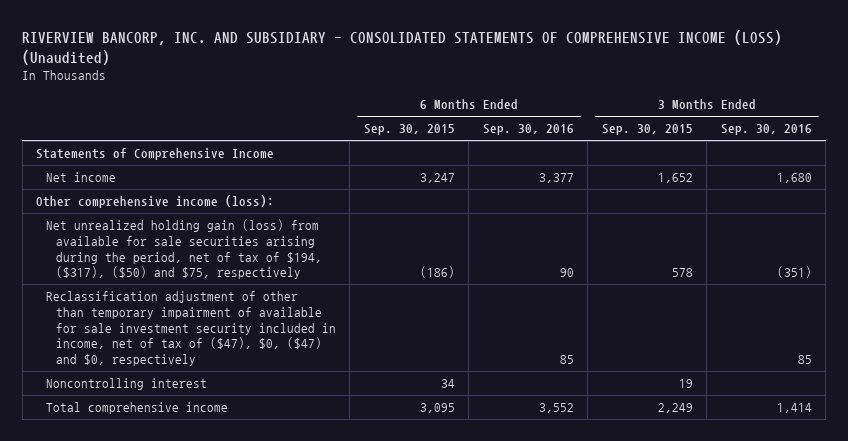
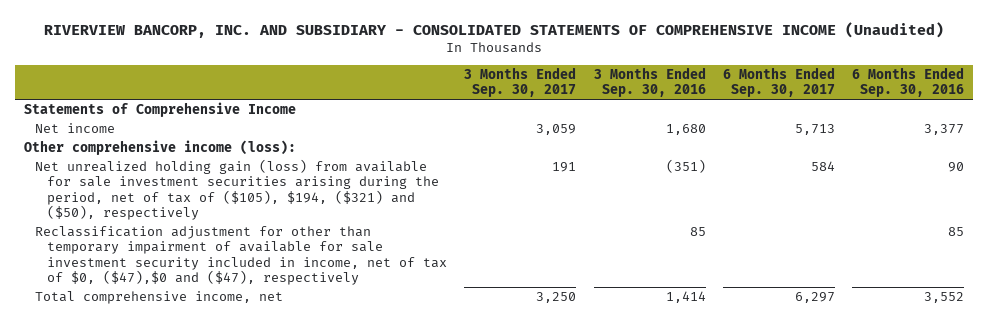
[22,29,783,65] RIVERVIEW BANCORP, INC. AND SUBSIDIARY - CONSOLIDATED STATEMENTS OF COMPREHENSIVE INCOME (LOSS) (Unaudited) -> [44,21,945,38] RIVERVIEW BANCORP, INC. AND SUBSIDIARY - CONSOLIDATED STATEMENTS OF COMPREHENSIVE INCOME (Unaudited)
[363,124,455,136] Sep. 30, 2015 -> none
[601,124,693,136] Sep. 30, 2015 -> none
none -> [464,66,577,98] 3 Months Ended Sep. 30, 2017
none -> [723,66,836,98] 6 Months Ended Sep. 30, 2017
[45,378,207,391] Noncontrolling interest -> none
[45,219,322,280] Net unrealized holding gain (loss) from available for sale securities arising during the period, net of tax of $194, ($317), ($50) and $75, respectively -> [35,158,440,221] Net unrealized holding gain (loss) from available for sale investment securities arising during the period, net of tax of ($105), $194, ($321) and ($50), respectively
[45,291,336,367] Reclassification adjustment of other than temporary impairment of available for sale investment security included in income, net of tax of ($47), $0, ($47) and $0, respectively -> [35,225,448,286] Reclassification adjustment for other than temporary impairment of available for sale investment security included in income, net of tax of $0, ($47),$0 and ($47), respectively
[45,402,228,415] Total comprehensive income -> [35,290,284,304] Total comprehensive income, net

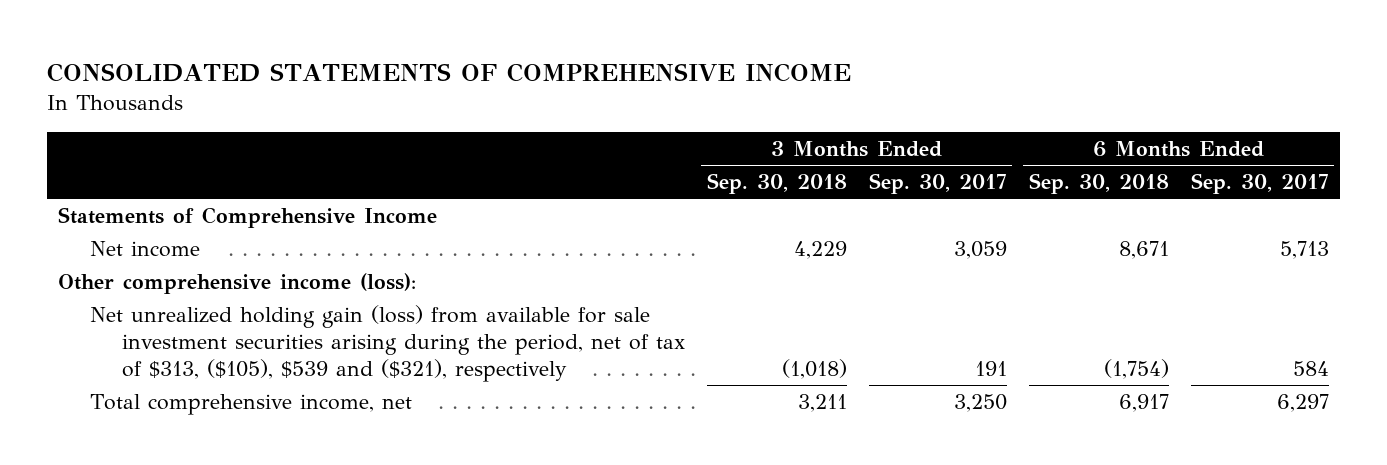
[44,21,945,38] RIVERVIEW BANCORP, INC. AND SUBSIDIARY - CONSOLIDATED STATEMENTS OF COMPREHENSIVE INCOME (Unaudited) -> [46,62,851,82] CONSOLIDATED STATEMENTS OF COMPREHENSIVE INCOME
[593,66,706,98] 3 Months Ended Sep. 30, 2016 -> none
[852,66,965,98] 6 Months Ended Sep. 30, 2016 -> none
none -> [706,173,847,195] Sep. 30, 2018
none -> [1028,173,1169,195] Sep. 30, 2018
[35,225,448,286] Reclassification adjustment for other than temporary impairment of available for sale investment security included in income, net of tax of $0, ($47),$0 and ($47), respectively -> none
[35,158,440,221] Net unrealized holding gain (loss) from available for sale investment securities arising during the period, net of tax of ($105), $194, ($321) and ($50), respectively -> [89,305,685,382] Net unrealized holding gain (loss) from available for sale investment securities arising during the period, net of tax of $313, ($105), $539 and ($321), respectively

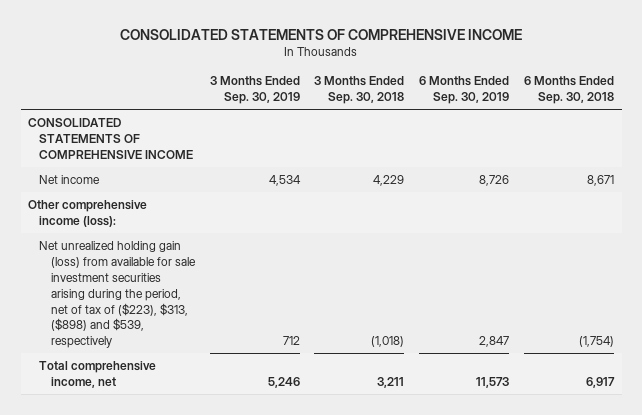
[868,173,1007,195] Sep. 30, 2017 -> none
[1190,173,1329,195] Sep. 30, 2017 -> none
none -> [209,76,300,105] 3 Months Ended Sep. 30, 2019
none -> [419,76,510,105] 6 Months Ended Sep. 30, 2019
[57,207,437,229] Statements of Comprehensive Income -> [28,117,194,159] CONSOLIDATED STATEMENTS OF COMPREHENSIVE INCOME
[89,305,685,382] Net unrealized holding gain (loss) from available for sale investment securities arising during the period, net of tax of $313, ($105), $539 and ($321), respectively -> [39,240,196,349] Net unrealized holding gain (loss) from available for sale investment securities arising during the period, net of tax of ($223), $313, ($898) and $539, respectively

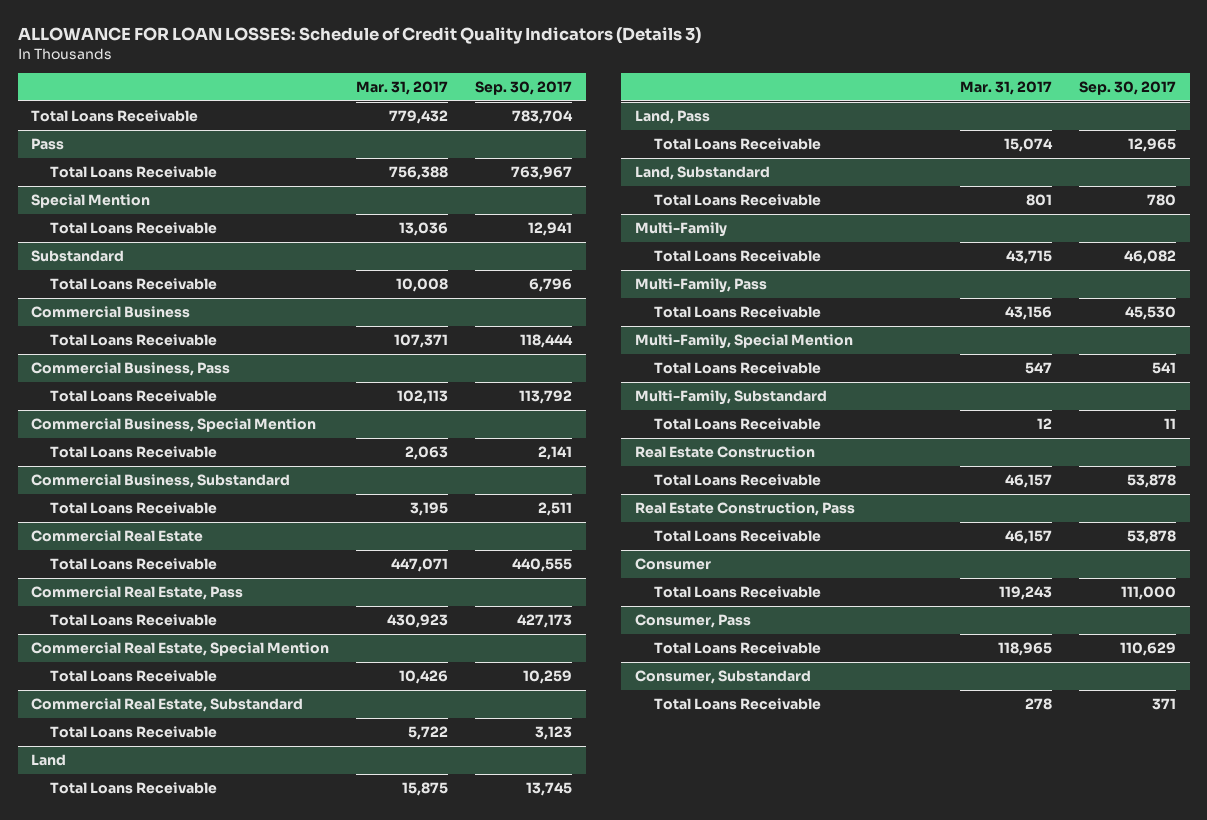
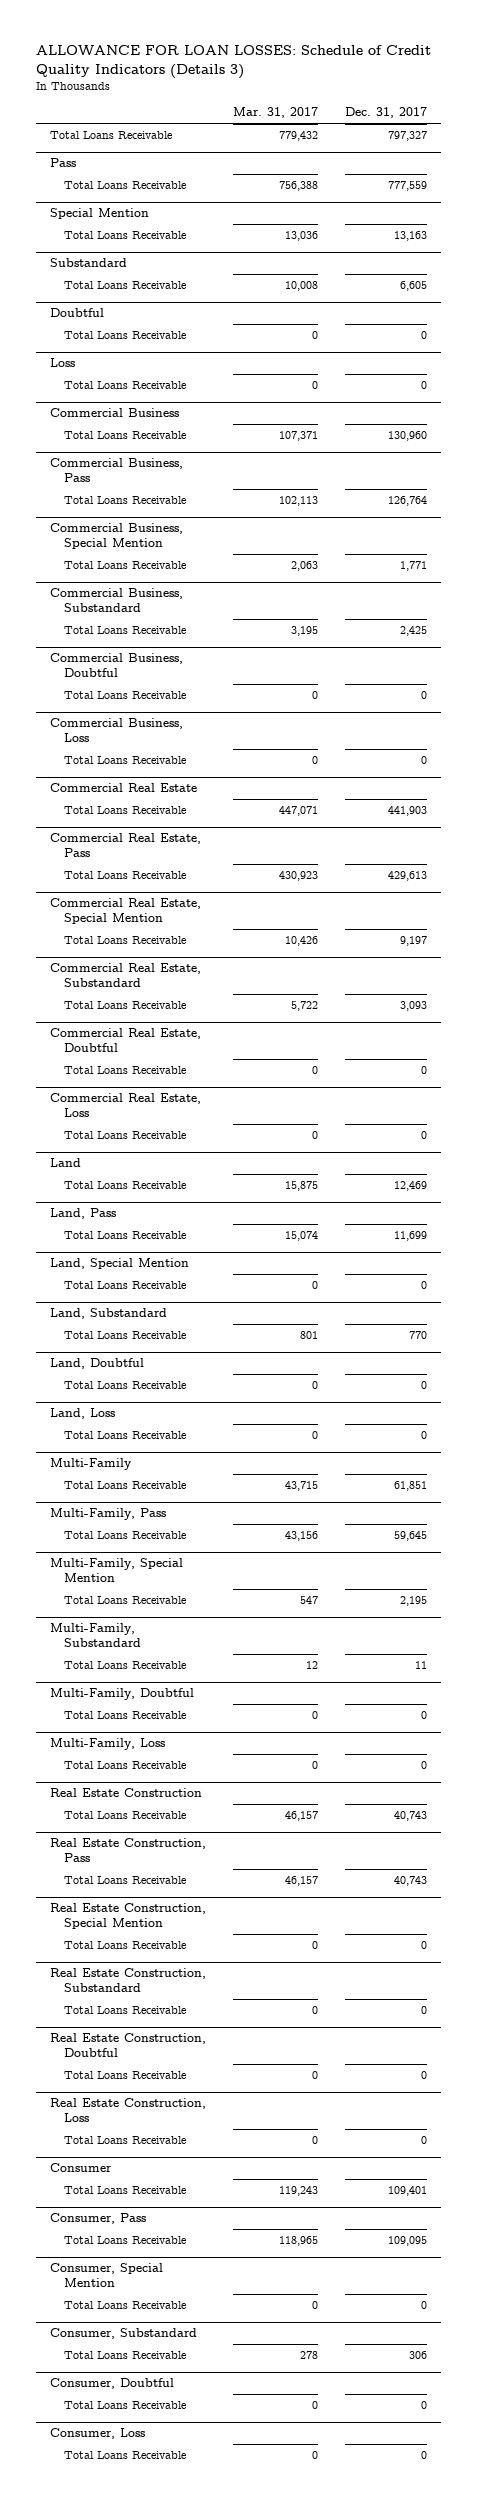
[475,81,573,96] Sep. 30, 2017 -> none
none -> [345,107,428,119] Dec. 31, 2017
none -> [50,308,105,318] Doubtful
none -> [63,330,186,339] Total Loans Receivable
none -> [50,358,76,368] Loss
none -> [63,380,186,389] Total Loans Receivable
none -> [50,653,184,678] Commercial Business, Doubtful
none -> [63,690,186,699] Total Loans Receivable
none -> [50,718,184,743] Commercial Business, Loss
none -> [63,755,186,764] Total Loans Receivable
none -> [50,1028,202,1053] Commercial Real Estate, Doubtful
none -> [63,1065,186,1074] Total Loans Receivable
none -> [50,1093,202,1118] Commercial Real Estate, Loss
none -> [63,1130,186,1139] Total Loans Receivable
none -> [50,1258,190,1270] Land, Special Mention
none -> [63,1280,186,1289] Total Loans Receivable
none -> [50,1358,145,1370] Land, Doubtful
none -> [63,1380,186,1389] Total Loans Receivable
none -> [50,1408,116,1420] Land, Loss
none -> [63,1430,186,1439] Total Loans Receivable
none -> [50,1688,195,1701] Multi-Family, Doubtful
none -> [63,1710,186,1719] Total Loans Receivable
none -> [50,1738,166,1751] Multi-Family, Loss
none -> [63,1760,186,1769] Total Loans Receivable
none -> [50,1903,207,1930] Real Estate Construction, Special Mention
none -> [63,1940,186,1949] Total Loans Receivable
none -> [50,1968,207,1993] Real Estate Construction, Substandard
none -> [63,2005,186,2014] Total Loans Receivable
none -> [50,2033,207,2058] Real Estate Construction, Doubtful
none -> [63,2070,186,2079] Total Loans Receivable
none -> [50,2098,207,2123] Real Estate Construction, Loss
none -> [63,2135,186,2144] Total Loans Receivable
none -> [50,2263,164,2288] Consumer, Special Mention
none -> [63,2300,186,2309] Total Loans Receivable
none -> [50,2378,175,2390] Consumer, Doubtful
none -> [63,2400,186,2409] Total Loans Receivable
none -> [50,2428,146,2440] Consumer, Loss
none -> [63,2450,186,2459] Total Loans Receivable

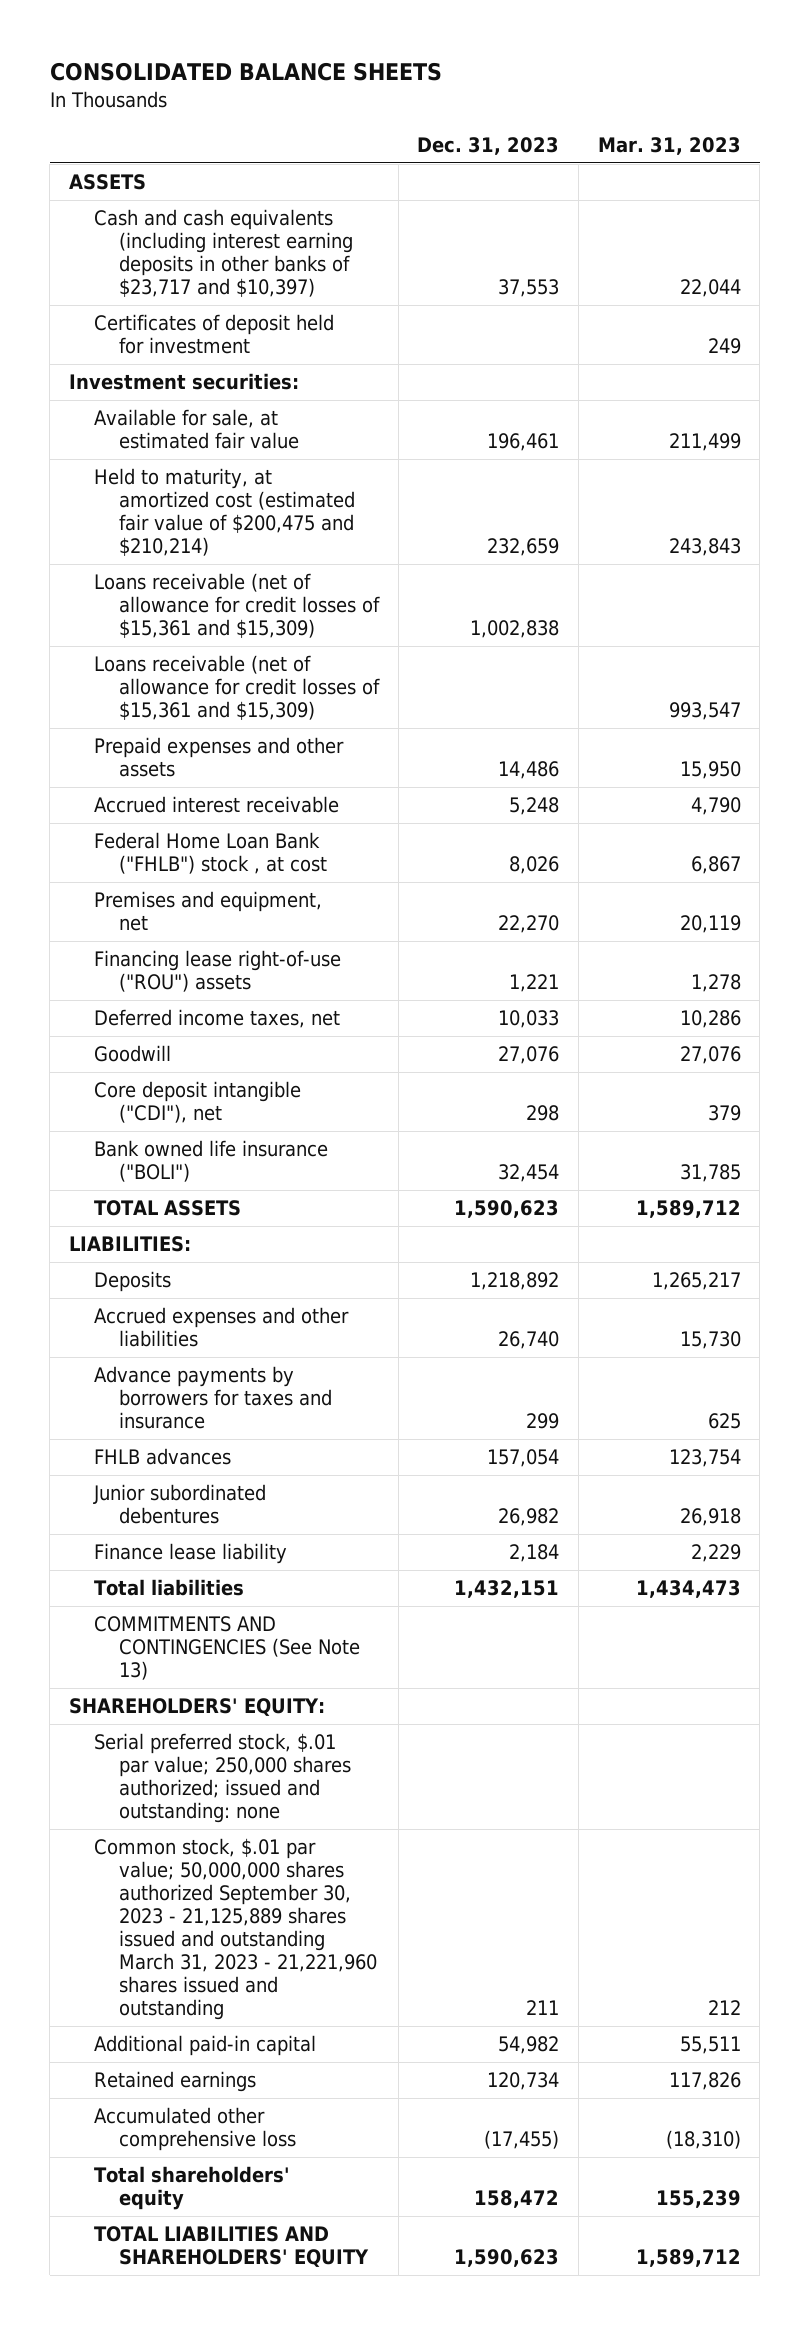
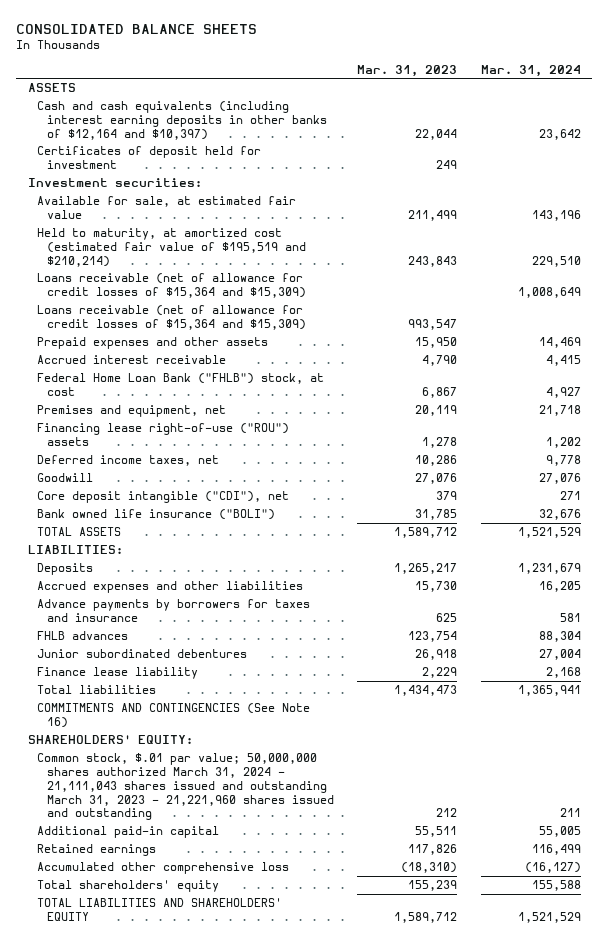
[417,137,560,156] Dec. 31, 2023 -> none
none -> [480,64,581,77] Mar. 31, 2024
[93,209,354,298] Cash and cash equivalents (including interest earning deposits in other banks of $23,717 and $10,397) -> [37,101,328,140] Cash and cash equivalents (including interest earning deposits in other banks of $12,164 and $10,397)
[93,468,356,557] Held to maturity, at amortized cost (estimated fair value of $200,475 and $210,214) -> [37,228,307,267] Held to maturity, at amortized cost (estimated fair value of $195,519 and $210,214)
[93,573,381,639] Loans receivable (net of allowance for credit losses of $15,361 and $15,309) -> [37,273,307,298] Loans receivable (net of allowance for credit losses of $15,364 and $15,309)
[93,655,381,721] Loans receivable (net of allowance for credit losses of $15,361 and $15,309) -> [37,305,307,330] Loans receivable (net of allowance for credit losses of $15,364 and $15,309)
[93,832,328,875] Federal Home Loan Bank ("FHLB") stock , at cost -> [37,373,325,396] Federal Home Loan Bank ("FHLB") stock, at cost
[93,1616,361,1681] COMMITMENTS AND CONTINGENCIES (See Note 13) -> [37,703,311,728] COMMITMENTS AND CONTINGENCIES (See Note 16)
[93,1733,352,1824] Serial preferred stock, $.01 par value; 250,000 shares authorized; issued and outstanding: none -> none
[93,1838,378,2021] Common stock, $.01 par value; 50,000,000 shares authorized September 30, 2023 - 21,125,889 shares issued and outstanding March 31, 2023 - 21,221,960 shares issued and outstanding -> [37,753,335,821] Common stock, $.01 par value; 50,000,000 shares authorized March 31, 2024 - 21,111,043 shares issued and outstanding March 31, 2023 - 21,221,960 shares issued and outstanding

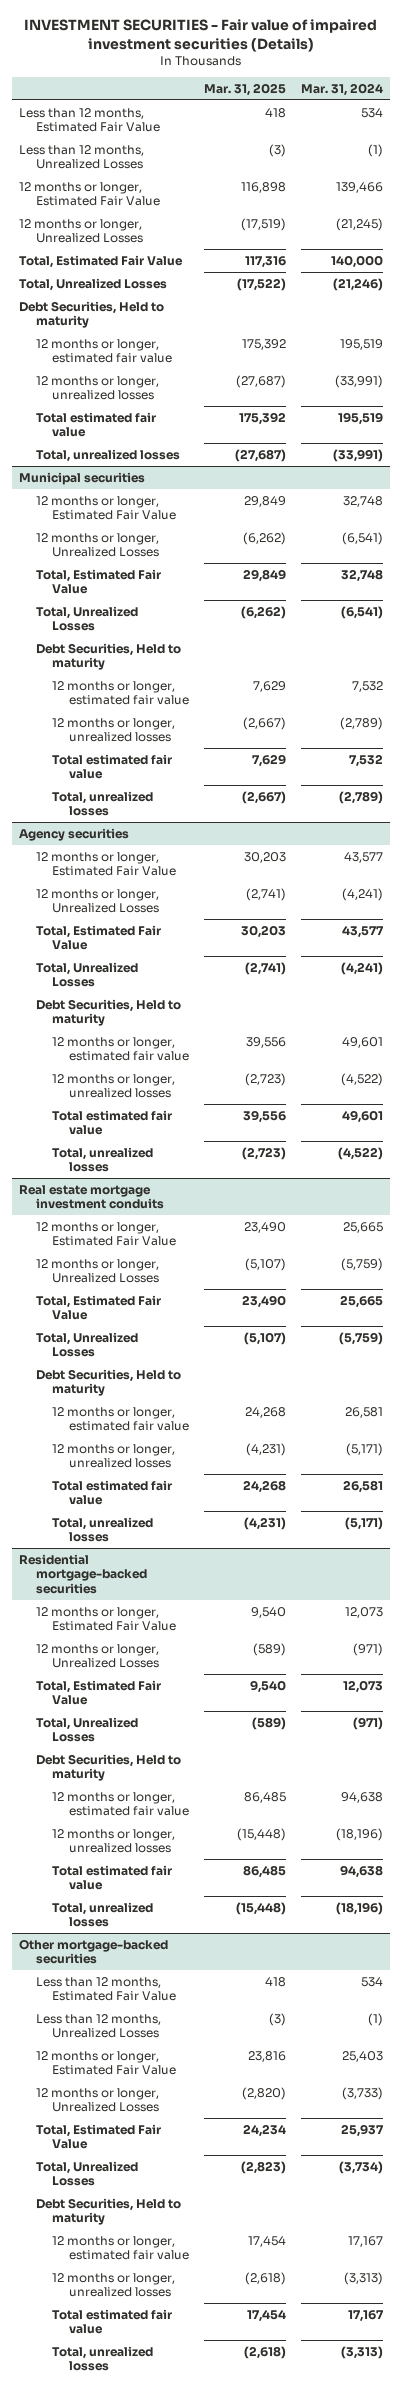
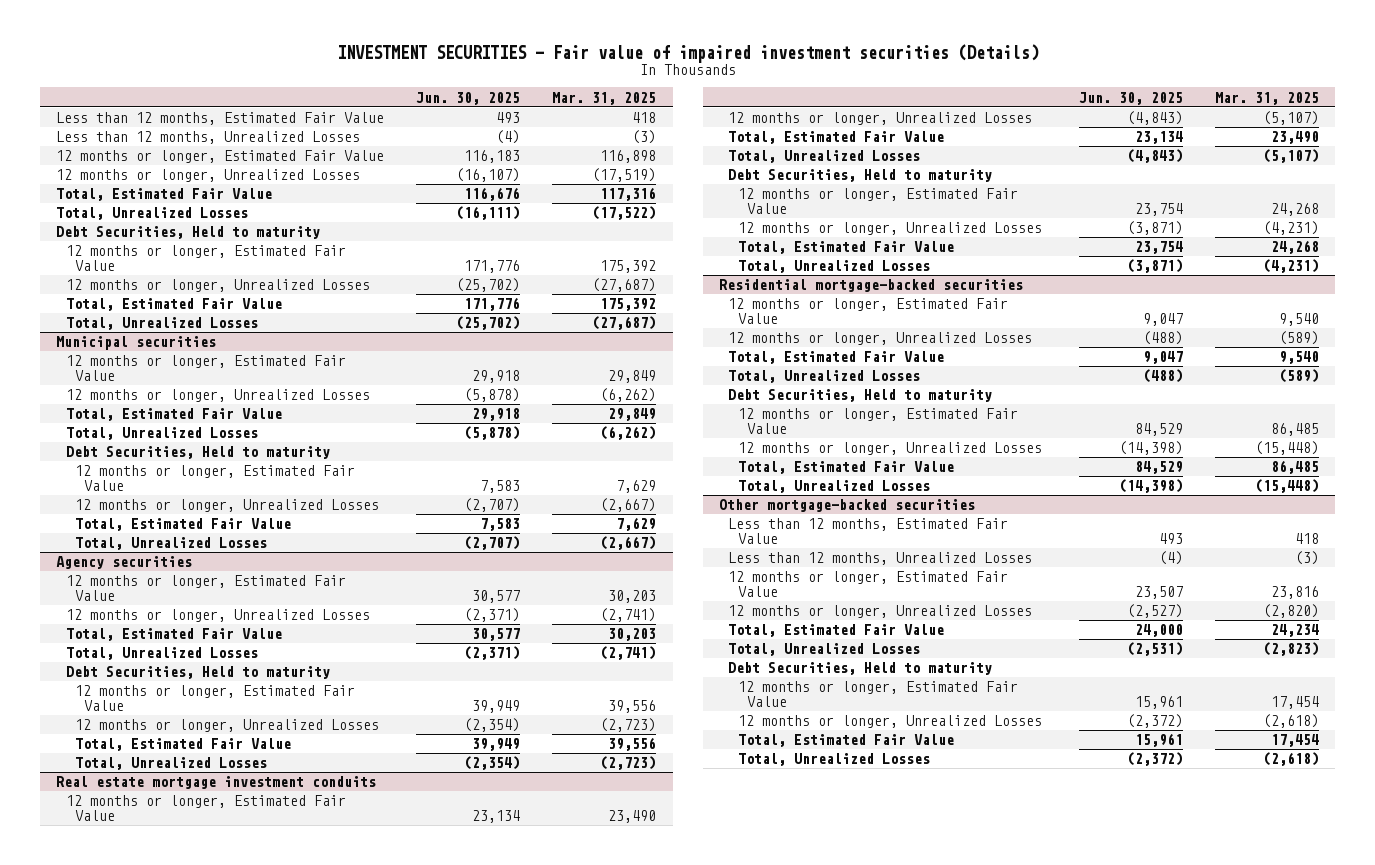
[300,82,383,96] Mar. 31, 2024 -> none
none -> [416,91,521,105] Jun. 30, 2025
[35,338,173,364] 12 months or longer, estimated fair value -> [65,245,346,271] 12 months or longer, Estimated Fair Value
[35,375,159,401] 12 months or longer, unrealized losses -> [65,279,370,293] 12 months or longer, Unrealized Losses
[35,411,156,438] Total estimated fair value -> [65,298,282,312] Total, Estimated Fair Value
[35,448,180,462] Total, unrealized losses -> [65,317,258,331] Total, Unrealized Losses
[52,680,190,706] 12 months or longer, estimated fair value -> [75,465,356,491] 12 months or longer, Estimated Fair Value
[52,717,176,743] 12 months or longer, unrealized losses -> [75,499,380,513] 12 months or longer, Unrealized Losses
[52,753,173,780] Total estimated fair value -> [75,518,292,532] Total, Estimated Fair Value
[52,790,154,817] Total, unrealized losses -> [75,537,268,551] Total, Unrealized Losses
[52,1036,190,1062] 12 months or longer, estimated fair value -> [75,685,356,711] 12 months or longer, Estimated Fair Value
[52,1073,176,1099] 12 months or longer, unrealized losses -> [75,719,380,733] 12 months or longer, Unrealized Losses
[52,1109,173,1136] Total estimated fair value -> [75,738,292,752] Total, Estimated Fair Value
[52,1146,154,1173] Total, unrealized losses -> [75,757,268,771] Total, Unrealized Losses
[52,1406,190,1432] 12 months or longer, estimated fair value -> [737,188,1018,214] 12 months or longer, Estimated Fair Value
[52,1443,176,1469] 12 months or longer, unrealized losses -> [737,222,1042,236] 12 months or longer, Unrealized Losses
[52,1479,173,1506] Total estimated fair value -> [737,241,954,255] Total, Estimated Fair Value
[52,1516,154,1543] Total, unrealized losses -> [737,260,930,274] Total, Unrealized Losses
[52,1791,190,1817] 12 months or longer, estimated fair value -> [737,408,1018,434] 12 months or longer, Estimated Fair Value
[52,1828,176,1854] 12 months or longer, unrealized losses -> [737,442,1042,456] 12 months or longer, Unrealized Losses
[52,1864,173,1891] Total estimated fair value -> [737,461,954,475] Total, Estimated Fair Value
[52,1901,154,1928] Total, unrealized losses -> [737,480,930,494] Total, Unrealized Losses
[52,2235,190,2261] 12 months or longer, estimated fair value -> [737,681,1018,707] 12 months or longer, Estimated Fair Value
[52,2272,176,2298] 12 months or longer, unrealized losses -> [737,715,1042,729] 12 months or longer, Unrealized Losses
[52,2308,173,2335] Total estimated fair value -> [737,734,954,748] Total, Estimated Fair Value
[52,2345,154,2372] Total, unrealized losses -> [737,753,930,767] Total, Unrealized Losses

